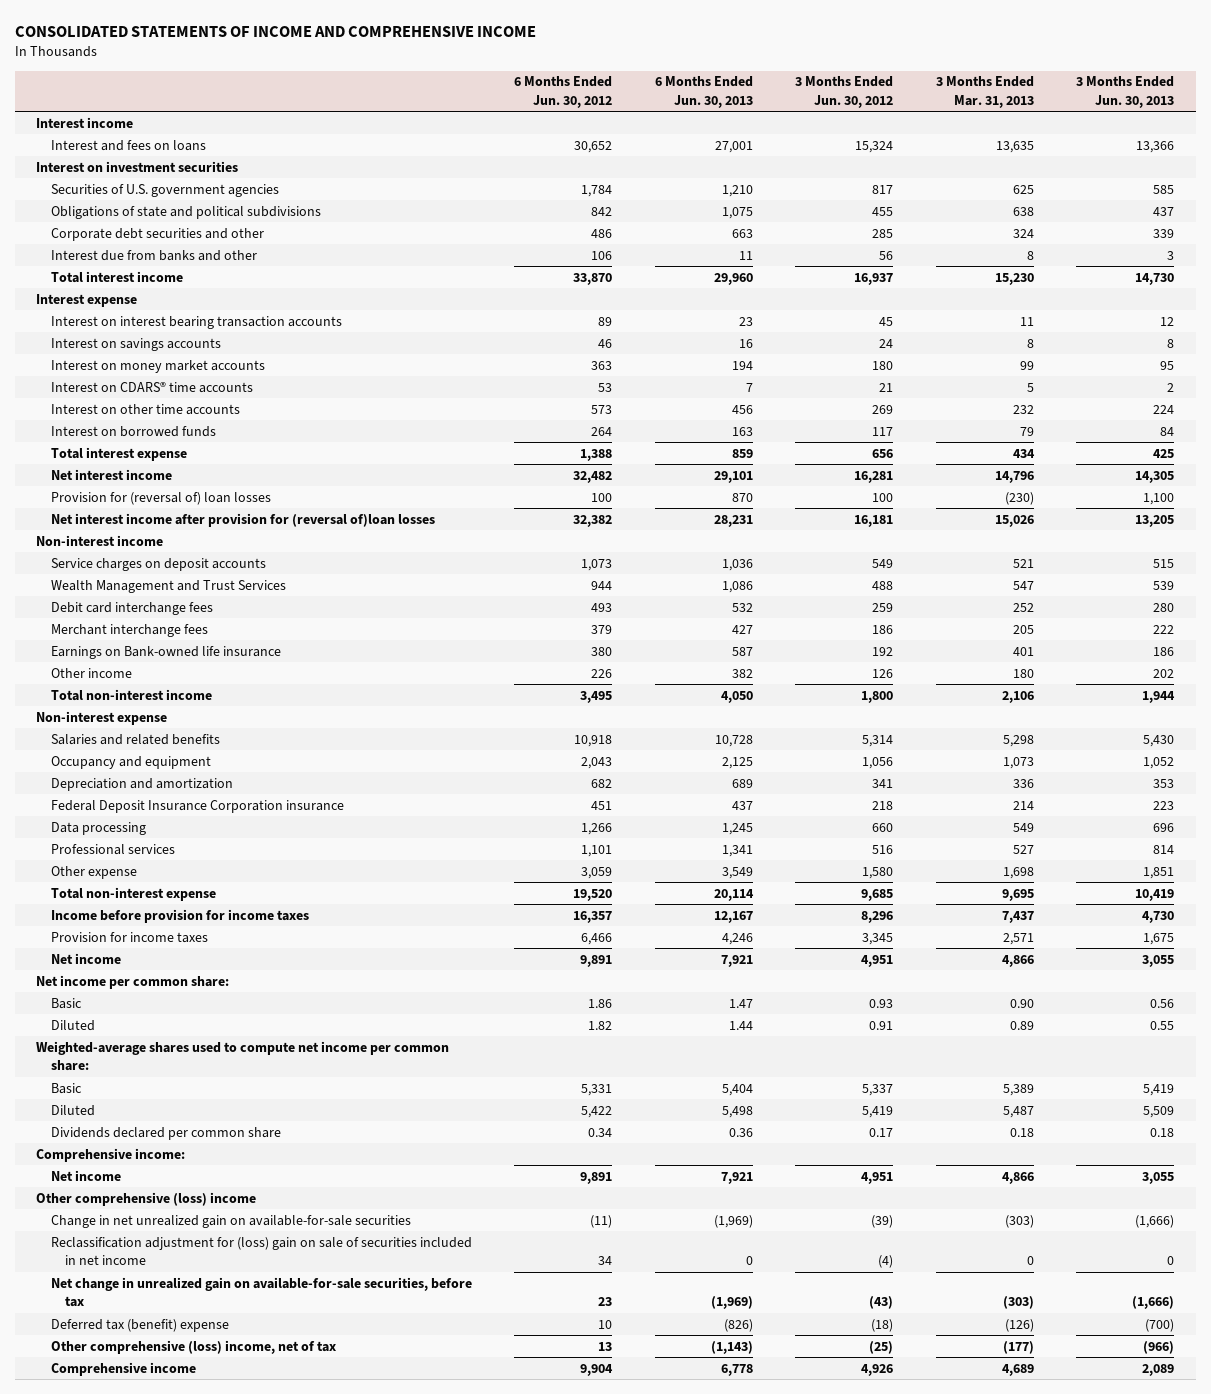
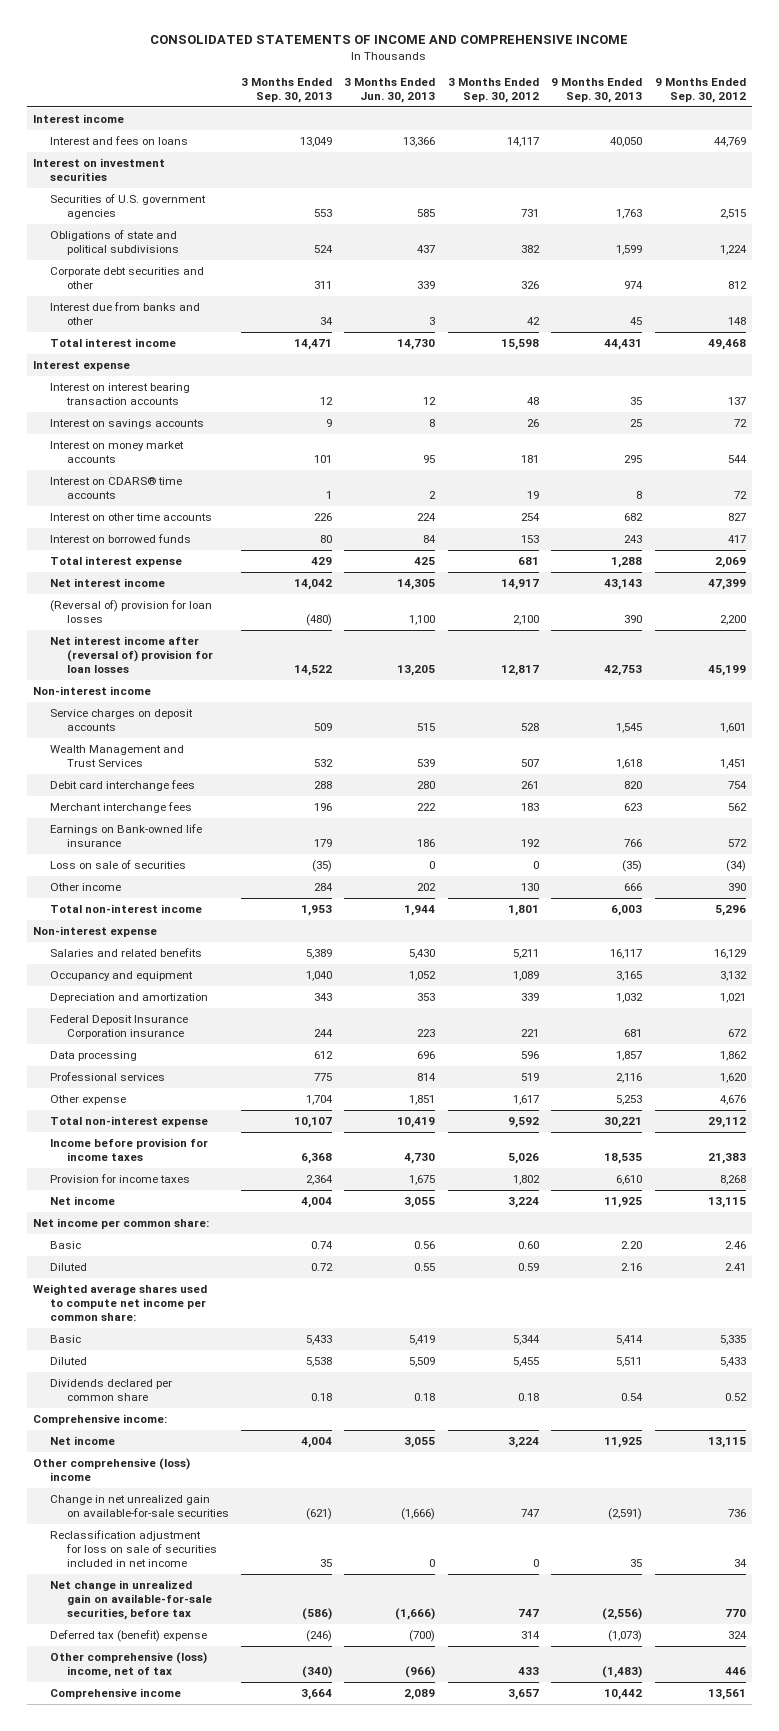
[514,76,613,108] 6 Months Ended Jun. 30, 2012 -> none
[654,76,753,108] 6 Months Ended Jun. 30, 2013 -> none
[795,76,894,108] 3 Months Ended Jun. 30, 2012 -> none
[935,76,1034,108] 3 Months Ended Mar. 31, 2013 -> none
none -> [241,78,333,104] 3 Months Ended Sep. 30, 2013
none -> [447,78,539,104] 3 Months Ended Sep. 30, 2012
none -> [551,78,643,104] 9 Months Ended Sep. 30, 2013
none -> [654,78,746,104] 9 Months Ended Sep. 30, 2012
[50,491,271,505] Provision for (reversal of) loan losses -> [49,599,212,623] (Reversal of) provision for loan losses
[50,512,435,527] Net interest income after provision for (reversal of)loan losses -> [49,635,213,673] Net interest income after (reversal of) provision for loan losses
none -> [49,859,186,869] Loss on sale of securities
[36,1040,450,1072] Weighted-average shares used to compute net income per common share: -> [33,1283,208,1321] Weighted average shares used to compute net income per common share:
[50,1236,472,1266] Reclassification adjustment for (loss) gain on sale of securities included in net income -> [49,1529,217,1567] Reclassification adjustment for loss on sale of securities included in net income

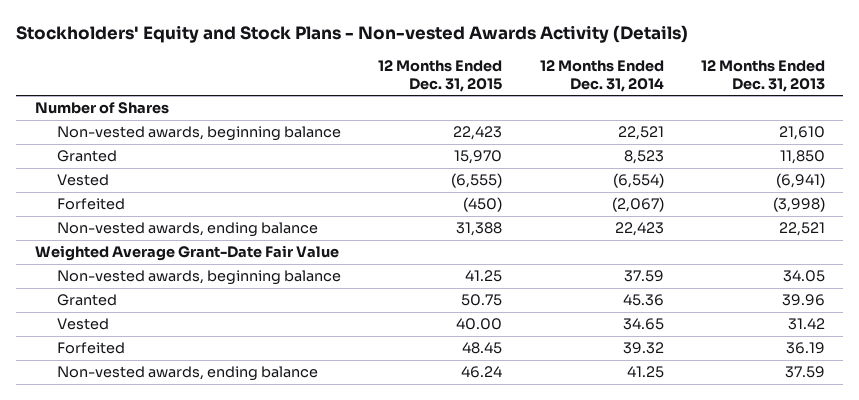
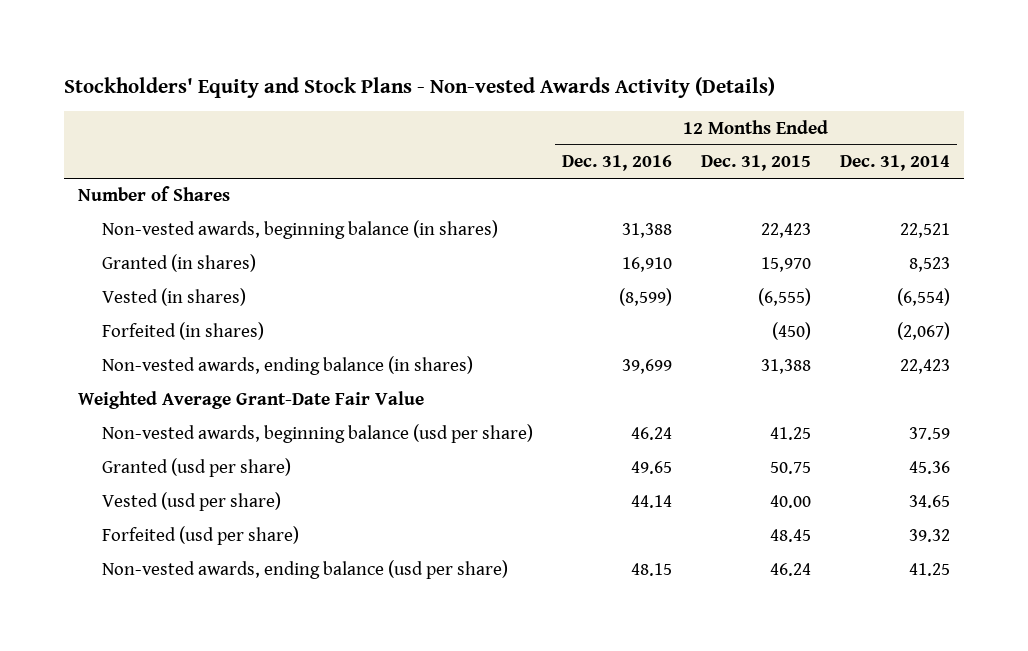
[700,59,825,92] 12 Months Ended Dec. 31, 2013 -> none
none -> [561,155,672,172] Dec. 31, 2016
[57,126,342,142] Non-vested awards, beginning balance -> [102,220,499,240] Non-vested awards, beginning balance (in shares)
[57,150,118,163] Granted -> [102,254,257,273] Granted (in shares)
[57,174,110,187] Vested -> [102,288,247,307] Vested (in shares)
[57,198,126,211] Forfeited -> [102,322,265,341] Forfeited (in shares)
[57,222,319,238] Non-vested awards, ending balance -> [102,356,474,376] Non-vested awards, ending balance (in shares)
[57,270,342,286] Non-vested awards, beginning balance -> [102,424,534,444] Non-vested awards, beginning balance (usd per share)
[57,294,118,307] Granted -> [102,458,292,478] Granted (usd per share)
[57,318,110,331] Vested -> [102,492,282,512] Vested (usd per share)
[57,342,126,355] Forfeited -> [102,526,300,546] Forfeited (usd per share)
[57,366,319,382] Non-vested awards, ending balance -> [102,560,509,580] Non-vested awards, ending balance (usd per share)

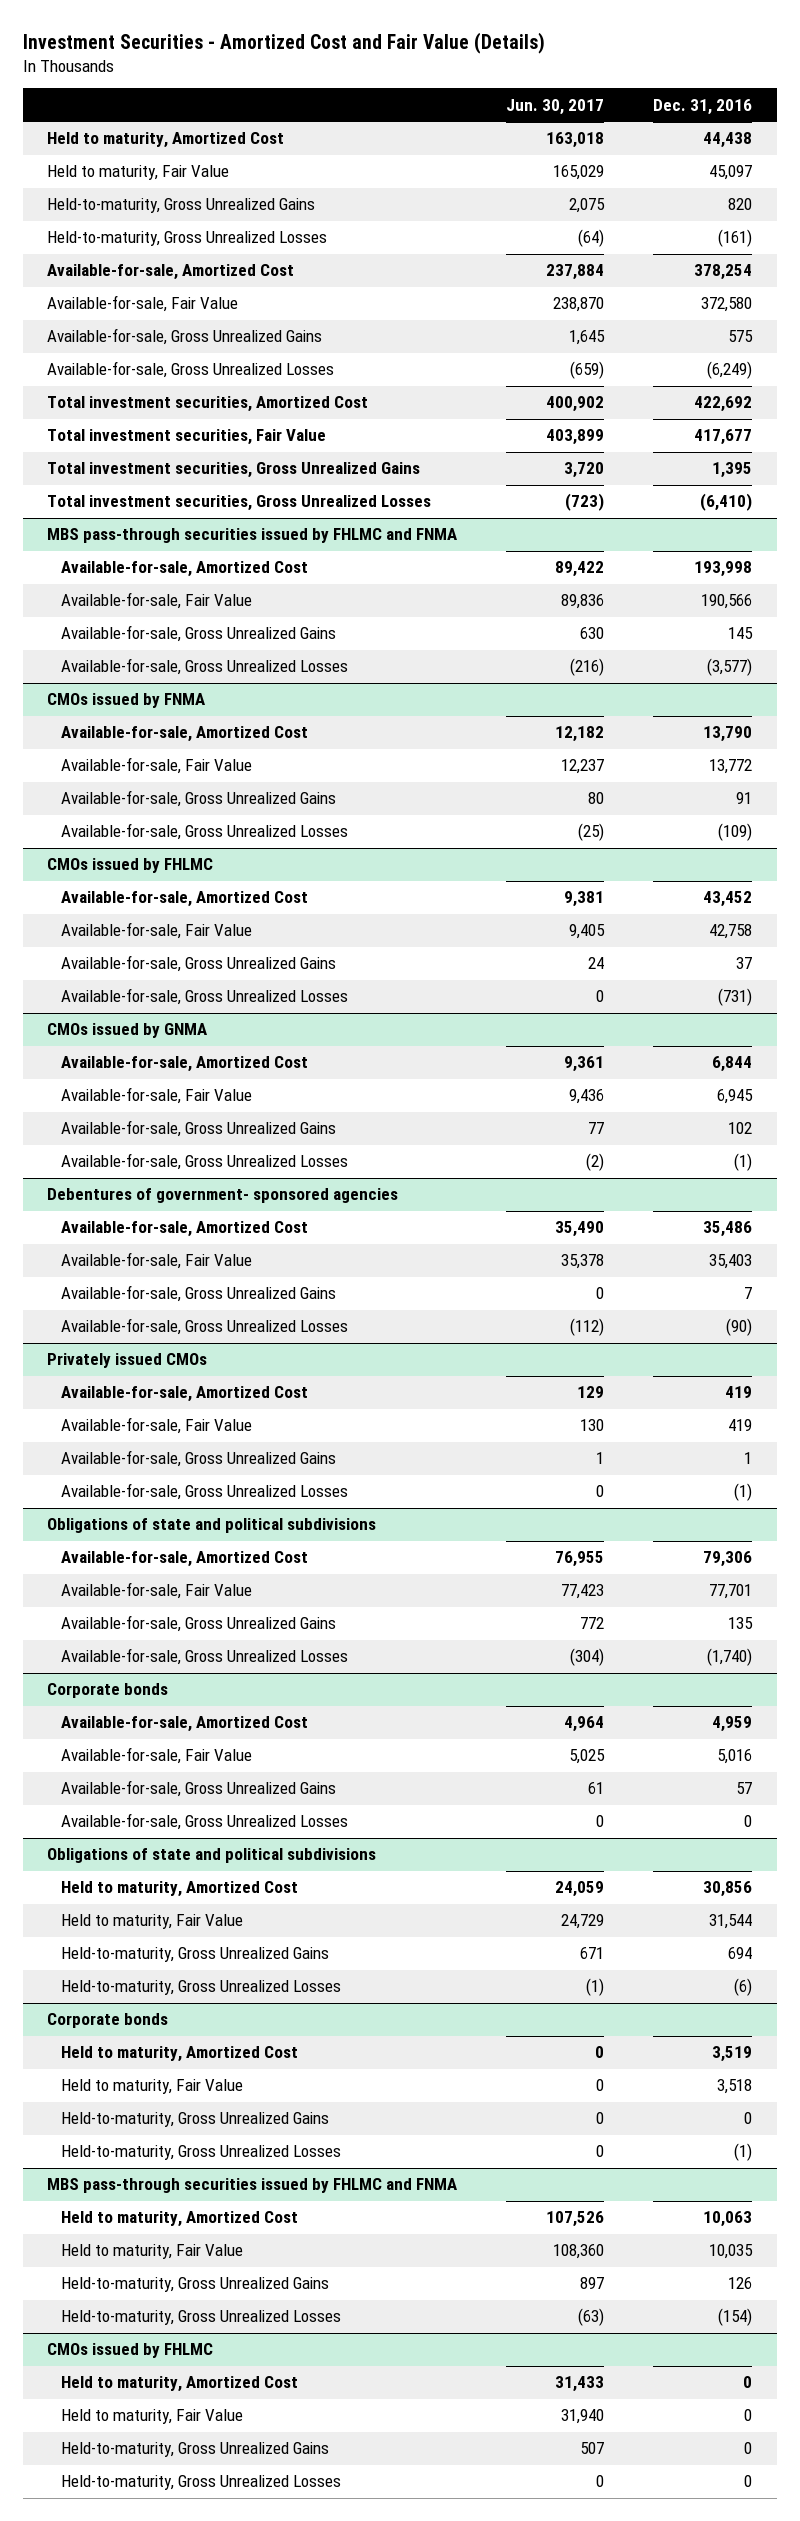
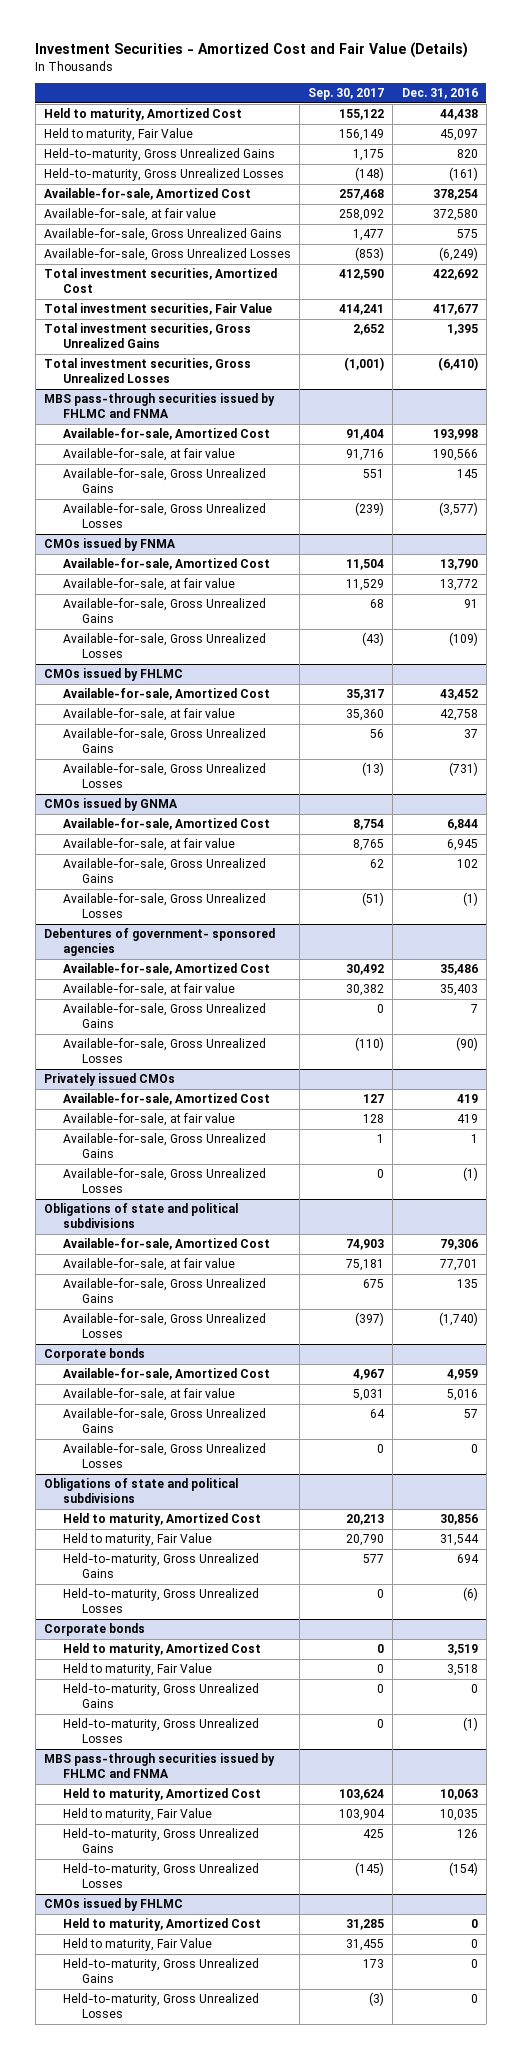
[506,98,605,115] Jun. 30, 2017 -> none
none -> [308,88,385,101] Sep. 30, 2017
[47,295,239,313] Available-for-sale, Fair Value -> [43,208,216,222] Available-for-sale, at fair value
[60,592,252,610] Available-for-sale, Fair Value -> [62,448,235,462] Available-for-sale, at fair value
[60,757,252,775] Available-for-sale, Fair Value -> [62,578,235,592] Available-for-sale, at fair value
[60,922,252,940] Available-for-sale, Fair Value -> [62,708,235,722] Available-for-sale, at fair value
[60,1087,252,1105] Available-for-sale, Fair Value -> [62,838,235,852] Available-for-sale, at fair value
[60,1252,252,1270] Available-for-sale, Fair Value -> [62,983,235,997] Available-for-sale, at fair value
[60,1417,252,1435] Available-for-sale, Fair Value -> [62,1113,235,1127] Available-for-sale, at fair value
[60,1582,252,1600] Available-for-sale, Fair Value -> [62,1258,235,1272] Available-for-sale, at fair value
[60,1747,252,1765] Available-for-sale, Fair Value -> [62,1388,235,1402] Available-for-sale, at fair value

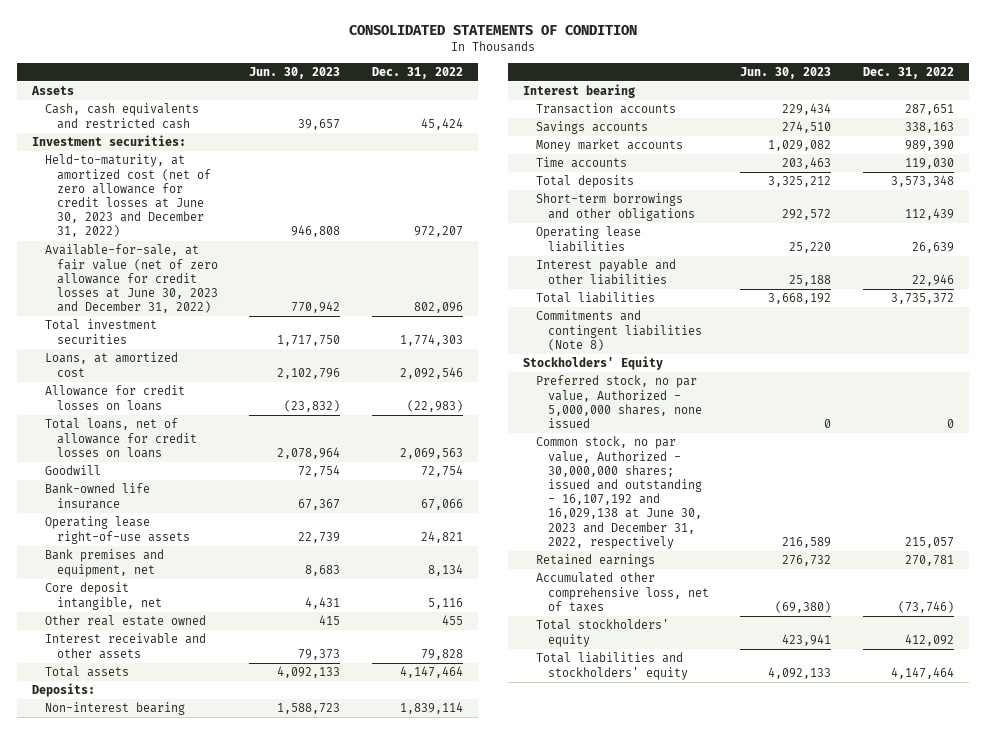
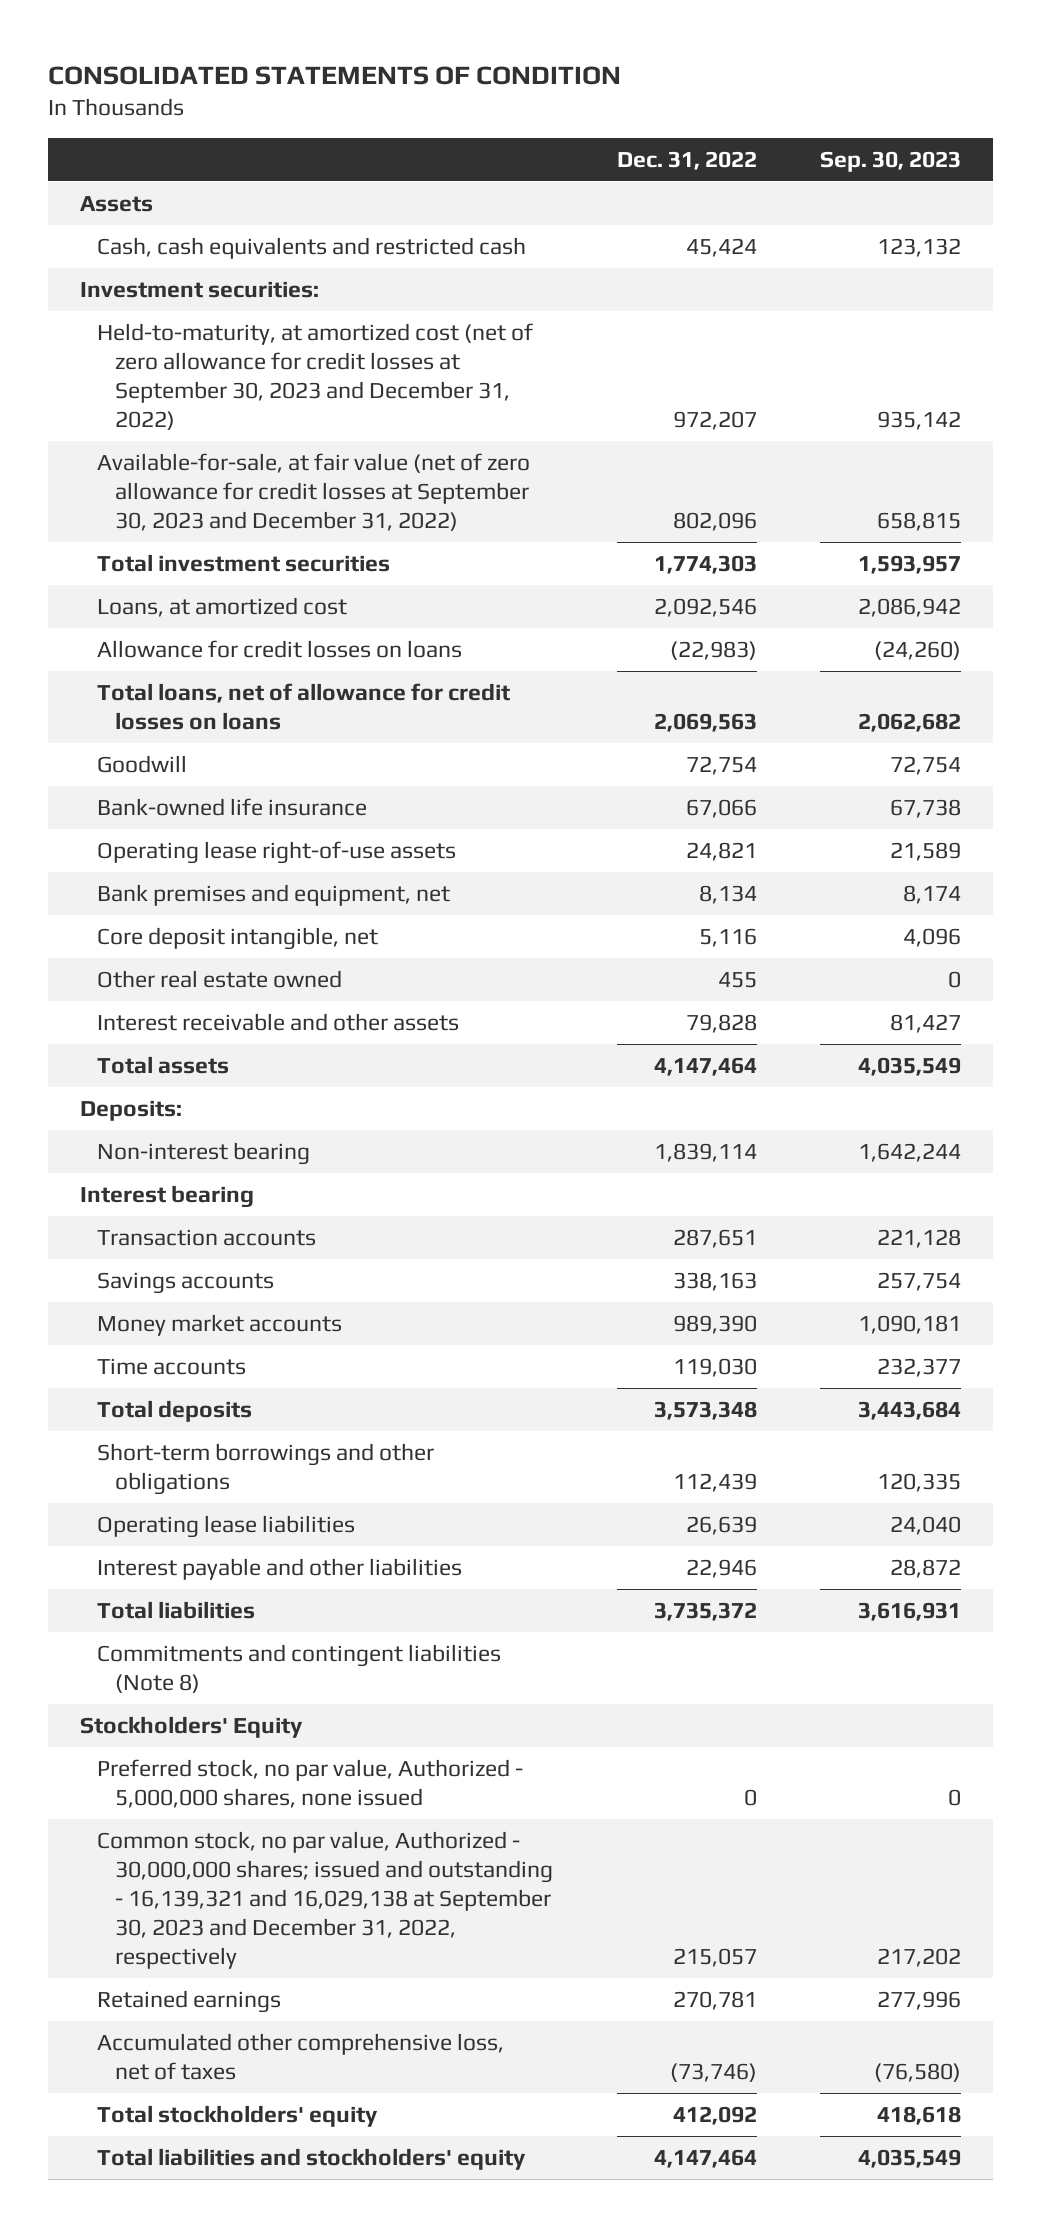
[249,66,341,79] Jun. 30, 2023 -> none
none -> [820,150,962,172] Sep. 30, 2023
[44,154,212,238] Held-to-maturity, at amortized cost (net of zero allowance for credit losses at June 30, 2023 and December 31, 2022) -> [97,322,534,430] Held-to-maturity, at amortized cost (net of zero allowance for credit losses at September 30, 2023 and December 31, 2022)
[44,244,219,314] Available-for-sale, at fair value (net of zero allowance for credit losses at June 30, 2023 and December 31, 2022) -> [97,452,531,531] Available-for-sale, at fair value (net of zero allowance for credit losses at September 30, 2023 and December 31, 2022)
[535,436,703,549] Common stock, no par value, Authorized - 30,000,000 shares; issued and outstanding - 16,107,192 and 16,029,138 at June 30, 2023 and December 31, 2022, respectively -> [97,1830,554,1969] Common stock, no par value, Authorized - 30,000,000 shares; issued and outstanding - 16,139,321 and 16,029,138 at September 30, 2023 and December 31, 2022, respectively

